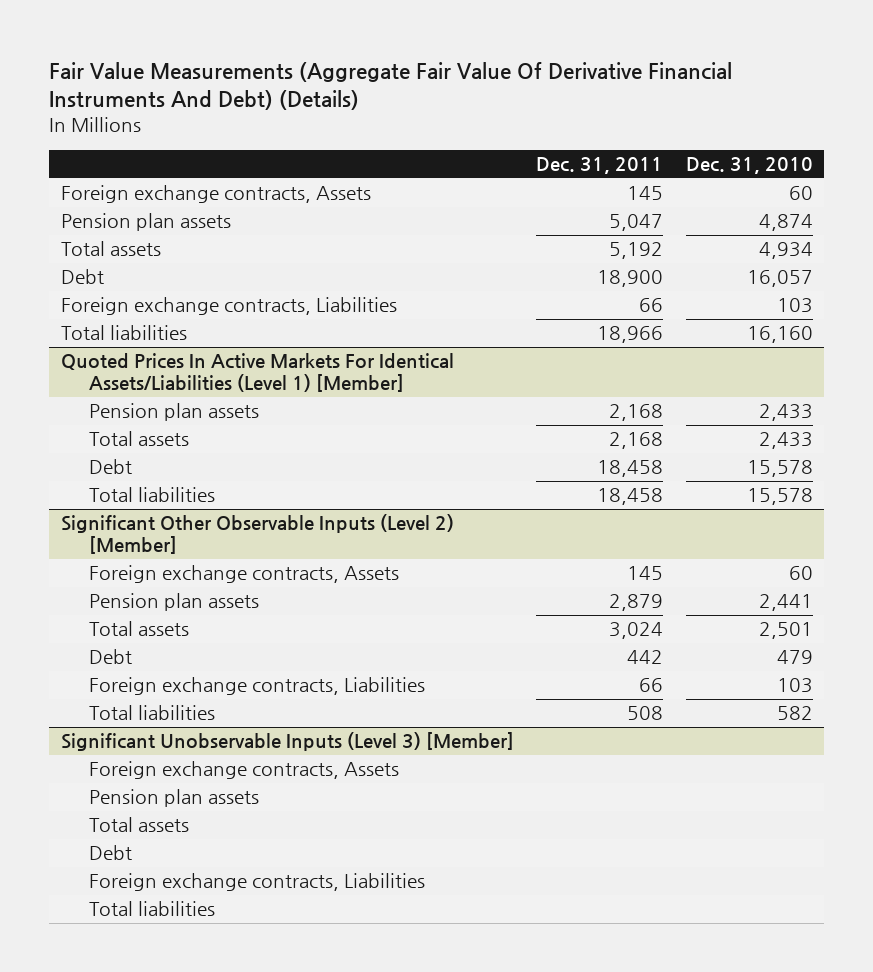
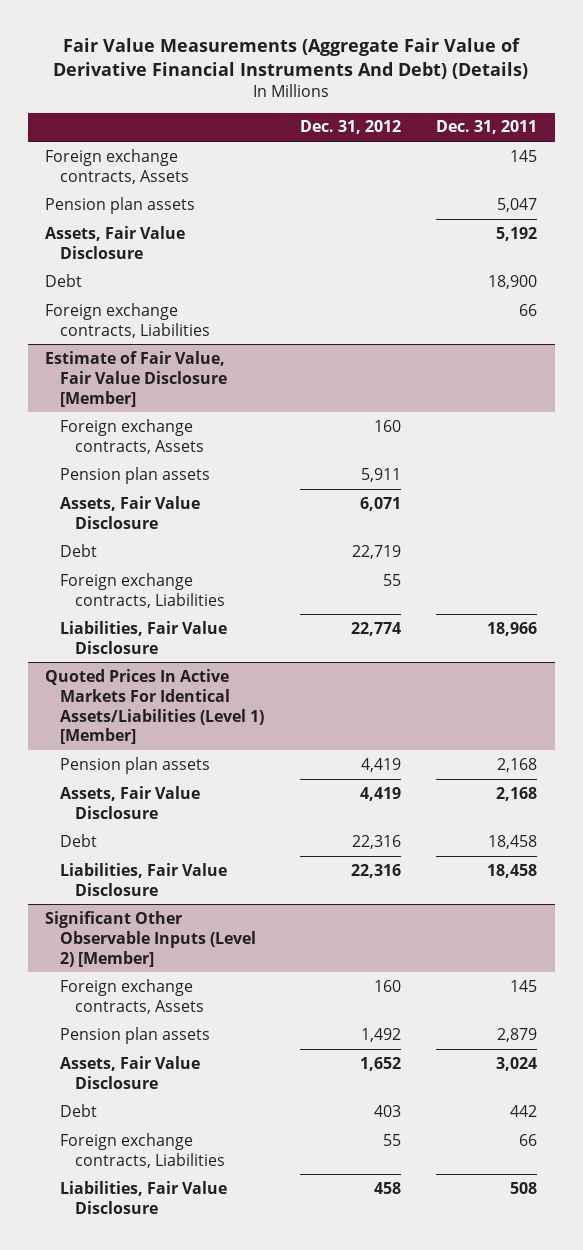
[49,61,733,111] Fair Value Measurements (Aggregate Fair Value Of Derivative Financial Instruments And Debt) (Details) -> [53,37,529,79] Fair Value Measurements (Aggregate Fair Value of Derivative Financial Instruments And Debt) (Details)
[685,157,813,175] Dec. 31, 2010 -> none
none -> [299,120,401,135] Dec. 31, 2012
[60,241,161,257] Total assets -> [45,225,186,259] Assets, Fair Value Disclosure
none -> [45,350,228,407] Estimate of Fair Value, Fair Value Disclosure [Member]
none -> [60,418,205,454] Foreign exchange contracts, Assets
none -> [60,466,211,484] Pension plan assets
none -> [60,495,201,529] Assets, Fair Value Disclosure
none -> [60,543,98,557] Debt
none -> [60,572,226,608] Foreign exchange contracts, Liabilities
[60,325,187,341] Total liabilities -> [60,620,228,654] Liabilities, Fair Value Disclosure
[88,431,189,447] Total assets -> [60,785,201,819] Assets, Fair Value Disclosure
[88,487,215,503] Total liabilities -> [60,862,228,896] Liabilities, Fair Value Disclosure
[88,621,189,637] Total assets -> [60,1055,201,1089] Assets, Fair Value Disclosure
[88,705,215,721] Total liabilities -> none
[60,732,514,752] Significant Unobservable Inputs (Level 3) [Member] -> none
[88,761,399,780] Foreign exchange contracts, Assets -> none
[88,789,259,808] Pension plan assets -> none
[88,817,189,833] Total assets -> none
[88,845,132,861] Debt -> none
[88,873,425,892] Foreign exchange contracts, Liabilities -> none
[88,901,215,917] Total liabilities -> none
none -> [60,1180,228,1214] Liabilities, Fair Value Disclosure

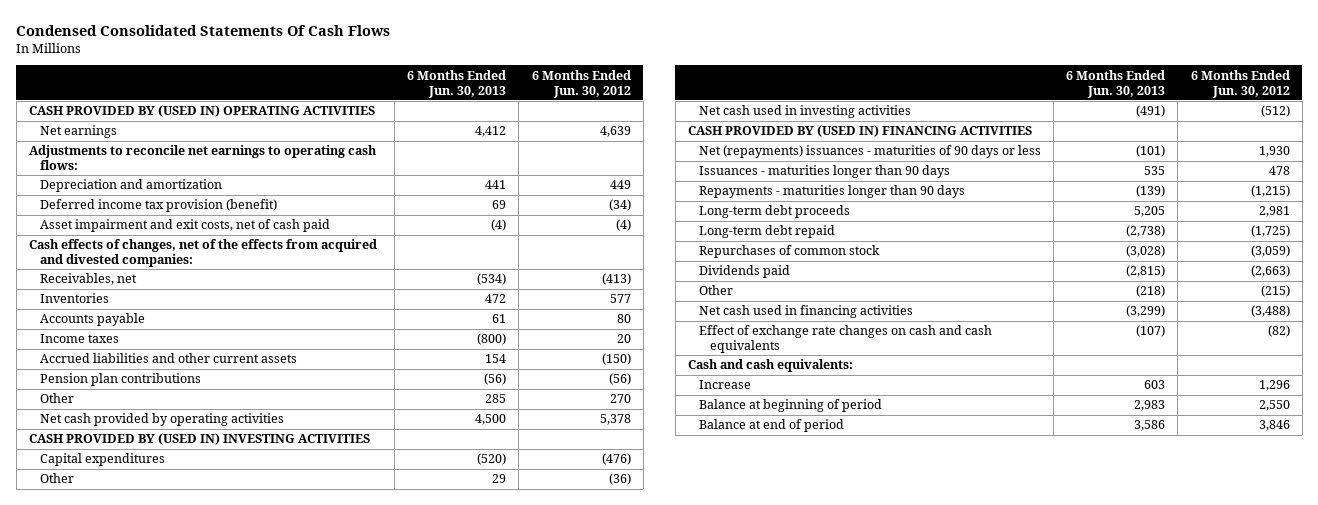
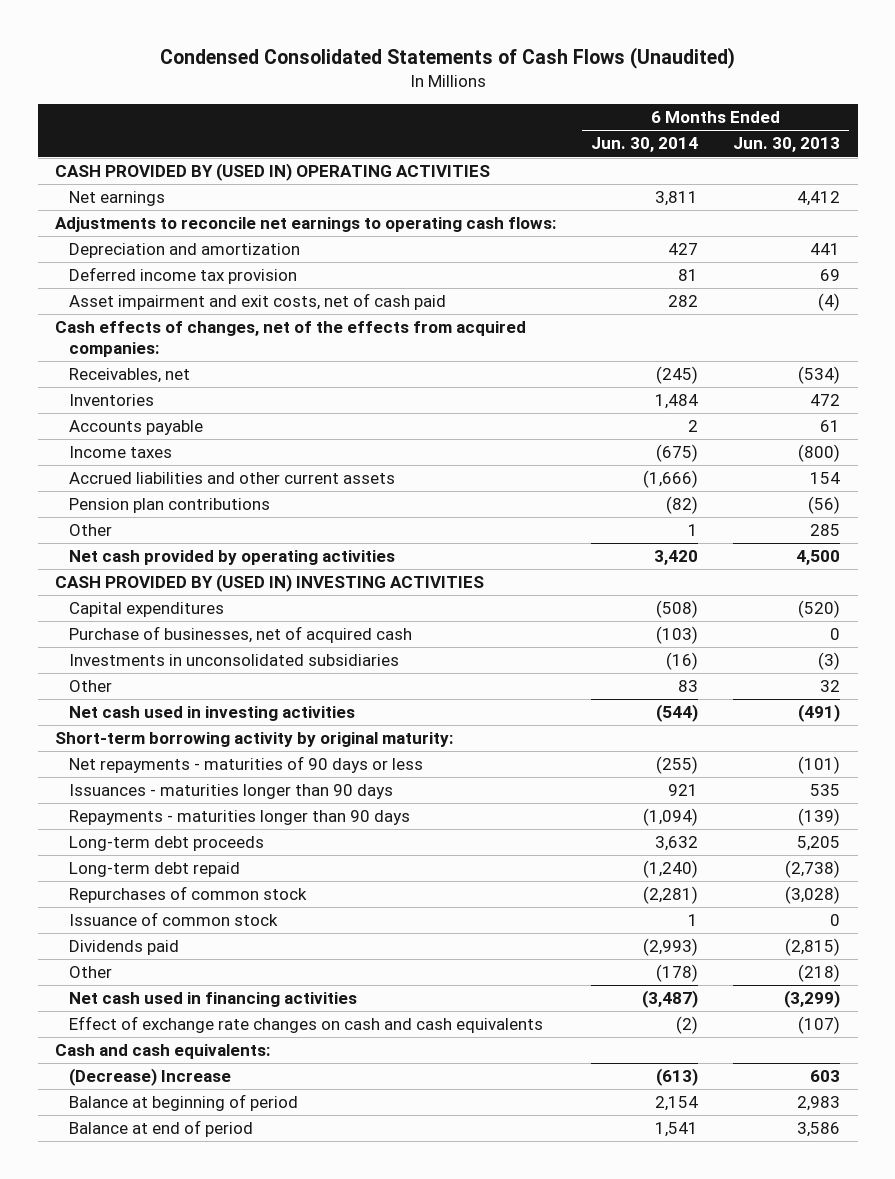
[16,24,391,36] Condensed Consolidated Statements Of Cash Flows -> [159,46,735,69] Condensed Consolidated Statements of Cash Flows (Unaudited)
[531,69,631,98] 6 Months Ended Jun. 30, 2012 -> none
none -> [591,137,699,153] Jun. 30, 2014
[39,199,277,213] Deferred income tax provision (benefit) -> [68,267,297,285] Deferred income tax provision
[28,239,377,268] Cash effects of changes, net of the effects from acquired and divested companies: -> [55,321,527,357] Cash effects of changes, net of the effects from acquired companies:
none -> [68,626,412,644] Purchase of businesses, net of acquired cash
none -> [68,654,399,667] Investments in unconsolidated subsidiaries
[492,474,507,484] 29 -> [820,680,841,693] 32
[687,125,1032,138] CASH PROVIDED BY (USED IN) FINANCING ACTIVITIES -> none
none -> [55,732,454,748] Short-term borrowing activity by original maturity:
[698,145,1041,159] Net (repayments) issuances - maturities of 90 days or less -> [68,756,423,774] Net repayments - maturities of 90 days or less
none -> [68,912,278,927] Issuance of common stock
[698,380,751,390] Increase -> [68,1068,231,1087] (Decrease) Increase

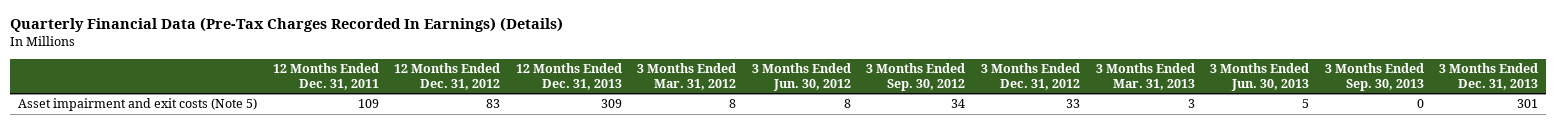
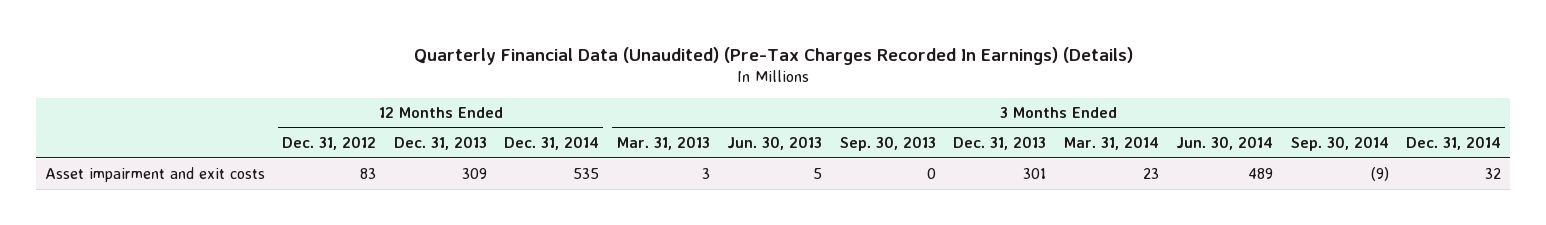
[10,17,564,33] Quarterly Financial Data (Pre-Tax Charges Recorded In Earnings) (Details) -> [413,46,1133,65] Quarterly Financial Data (Unaudited) (Pre-Tax Charges Recorded In Earnings) (Details)
[272,62,379,91] 12 Months Ended Dec. 31, 2011 -> none
[637,62,737,91] 3 Months Ended Mar. 31, 2012 -> none
[751,62,851,92] 3 Months Ended Jun. 30, 2012 -> none
[866,62,966,92] 3 Months Ended Sep. 30, 2012 -> none
[981,62,1081,91] 3 Months Ended Dec. 31, 2012 -> none
none -> [504,136,600,151] Dec. 31, 2014
none -> [1063,136,1159,151] Mar. 31, 2014
none -> [1176,136,1274,151] Jun. 30, 2014
none -> [1290,136,1389,152] Sep. 30, 2014
none -> [1406,136,1502,151] Dec. 31, 2014
[17,98,257,112] Asset impairment and exit costs (Note 5) -> [44,167,265,183] Asset impairment and exit costs

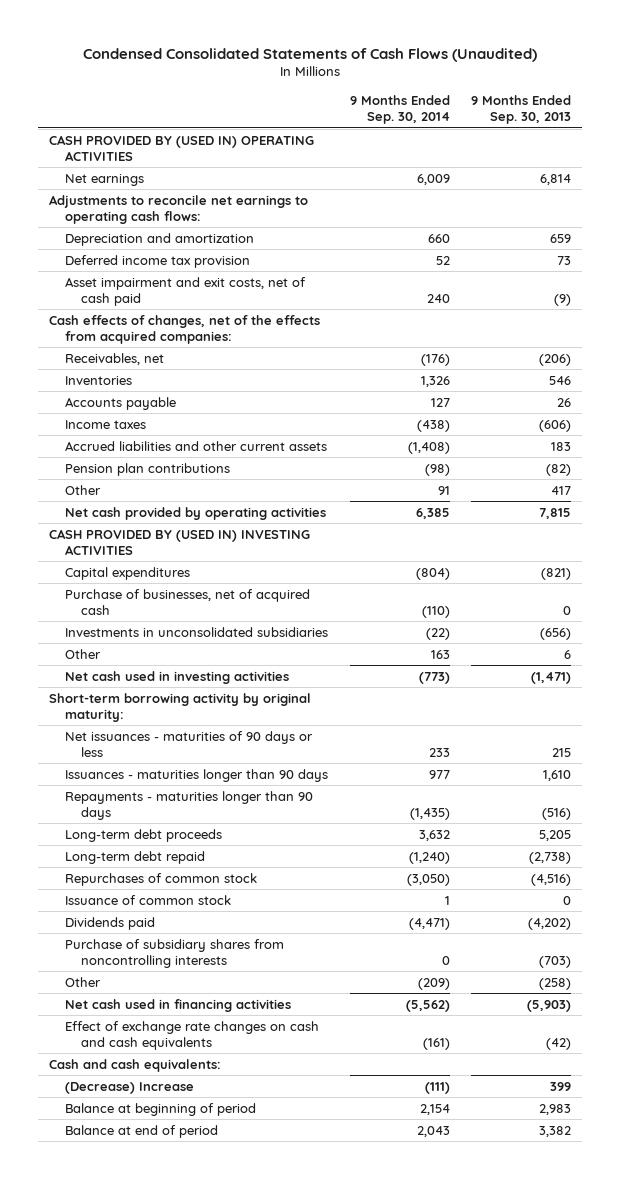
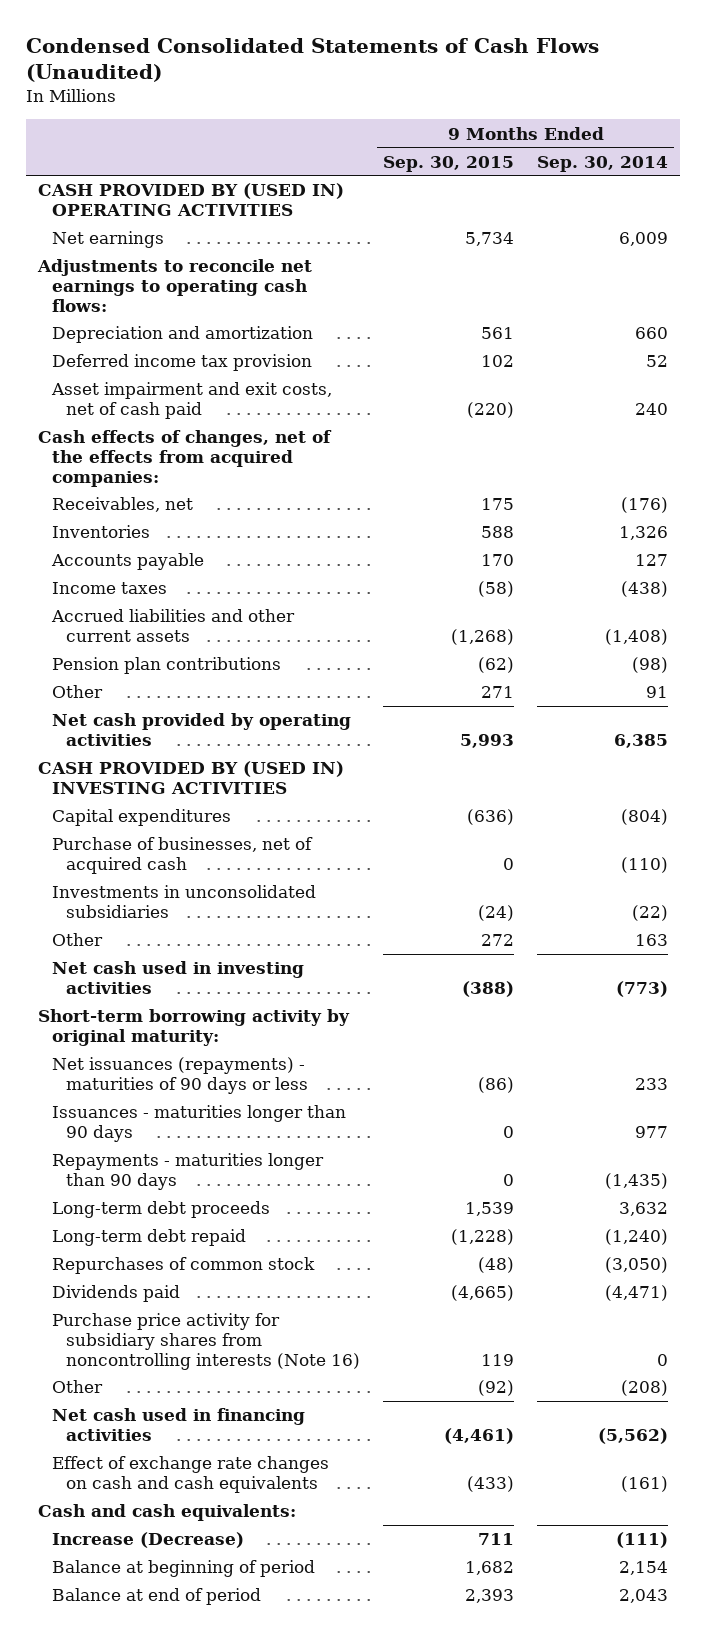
[471,95,572,125] 9 Months Ended Sep. 30, 2013 -> none
none -> [382,155,514,172] Sep. 30, 2015
[65,730,314,757] Net issuances - maturities of 90 days or less -> [51,1057,308,1094] Net issuances (repayments) - maturities of 90 days or less
[65,894,232,905] Issuance of common stock -> none
[65,938,285,968] Purchase of subsidiary shares from noncontrolling interests -> [51,1313,360,1370] Purchase price activity for subsidiary shares from noncontrolling interests (Note 16)
[417,977,450,990] (209) -> [621,1380,669,1397] (208)
[65,1081,195,1094] (Decrease) Increase -> [51,1532,244,1549] Increase (Decrease)

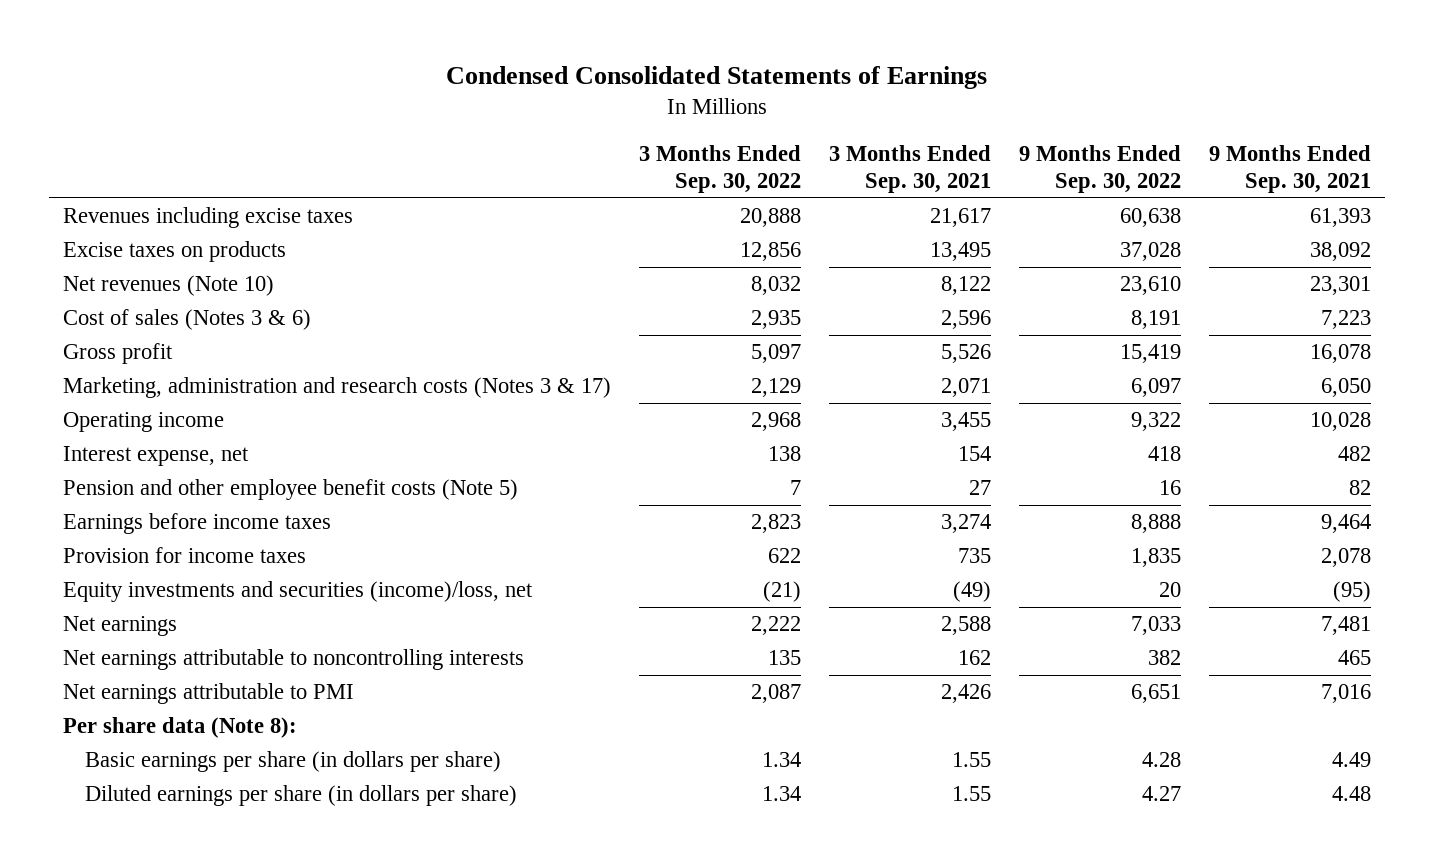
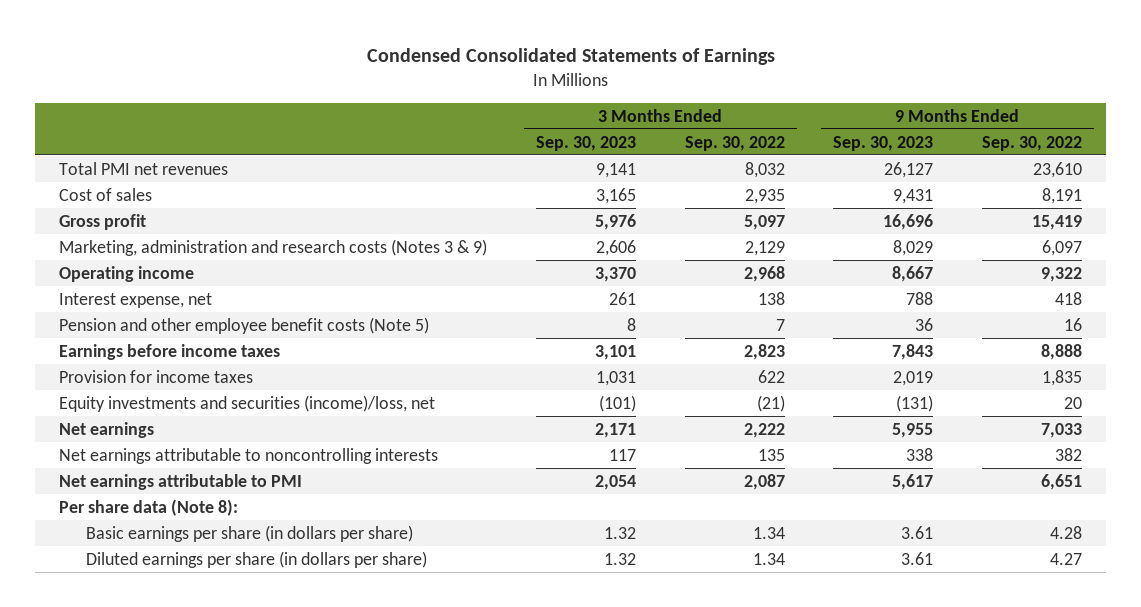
[829,144,992,194] 3 Months Ended Sep. 30, 2021 -> none
[1209,144,1372,194] 9 Months Ended Sep. 30, 2021 -> none
none -> [535,135,636,151] Sep. 30, 2023
none -> [833,135,934,151] Sep. 30, 2023
[63,207,354,229] Revenues including excise taxes -> none
[63,241,287,263] Excise taxes on products -> none
[63,275,275,297] Net revenues (Note 10) -> [59,161,229,175] Total PMI net revenues
[63,309,312,331] Cost of sales (Notes 3 & 6) -> [59,187,153,201] Cost of sales
[63,377,612,399] Marketing, administration and research costs (Notes 3 & 17) -> [59,238,488,256] Marketing, administration and research costs (Notes 3 & 9)

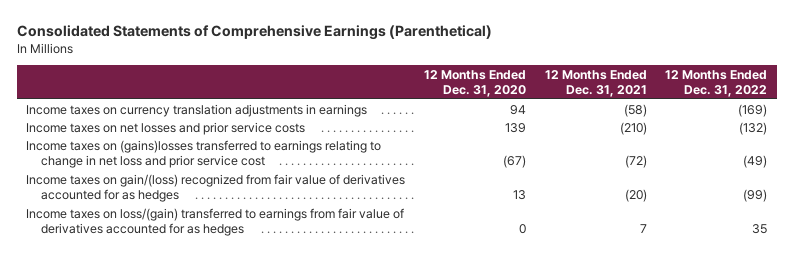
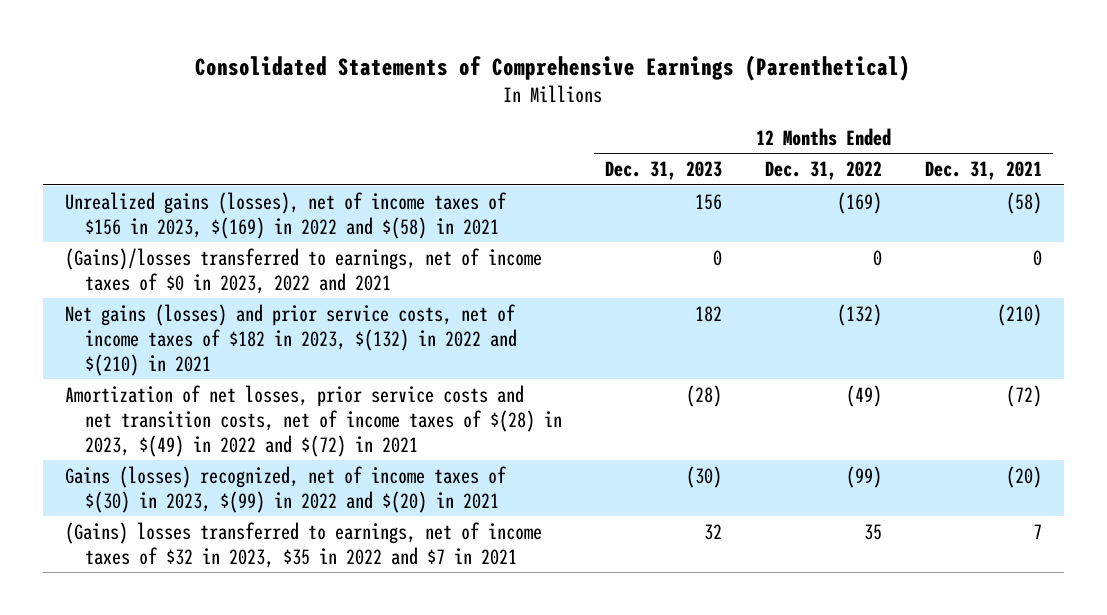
[423,69,526,97] 12 Months Ended Dec. 31, 2020 -> none
none -> [604,161,722,181] Dec. 31, 2023
[26,103,368,117] Income taxes on currency translation adjustments in earnings -> [64,191,507,239] Unrealized gains (losses), net of income taxes of $156 in 2023, $(169) in 2022 and $(58) in 2021
none -> [64,247,542,294] (Gains)/losses transferred to earnings, net of income taxes of $0 in 2023, 2022 and 2021
[26,121,306,135] Income taxes on net losses and prior service costs -> [64,303,517,376] Net gains (losses) and prior service costs, net of income taxes of $182 in 2023, $(132) in 2022 and $(210) in 2021
[26,139,382,168] Income taxes on (gains)losses transferred to earnings relating to change in net loss and prior service cost -> [64,384,562,457] Amortization of net losses, prior service costs and net transition costs, net of income taxes of $(28) in 2023, $(49) in 2022 and $(72) in 2021
[26,173,406,202] Income taxes on gain/(loss) recognized from fair value of derivatives accounted for as hedges -> [64,465,507,513] Gains (losses) recognized, net of income taxes of $(30) in 2023, $(99) in 2022 and $(20) in 2021
[26,207,405,236] Income taxes on loss/(gain) transferred to earnings from fair value of derivatives accounted for as hedges -> [64,521,542,568] (Gains) losses transferred to earnings, net of income taxes of $32 in 2023, $35 in 2022 and $7 in 2021

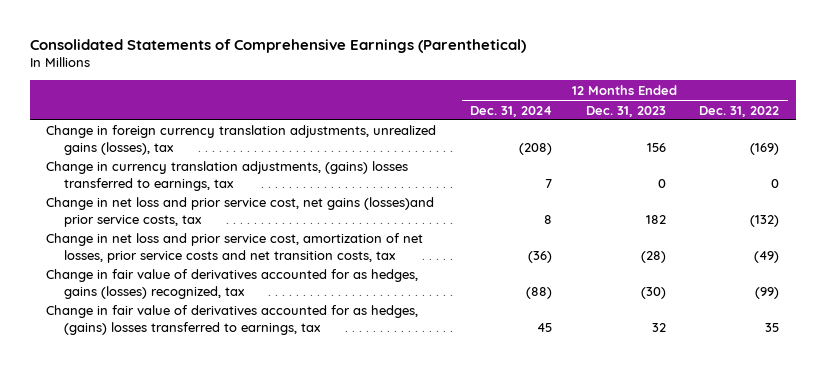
[925,161,1043,181] Dec. 31, 2021 -> none
none -> [470,105,553,117] Dec. 31, 2024
[64,191,507,239] Unrealized gains (losses), net of income taxes of $156 in 2023, $(169) in 2022 and $(58) in 2021 -> [46,125,437,155] Change in foreign currency translation adjustments, unrealized gains (losses), tax
[64,247,542,294] (Gains)/losses transferred to earnings, net of income taxes of $0 in 2023, 2022 and 2021 -> [46,161,409,191] Change in currency translation adjustments, (gains) losses transferred to earnings, tax
[64,303,517,376] Net gains (losses) and prior service costs, net of income taxes of $182 in 2023, $(132) in 2022 and $(210) in 2021 -> [46,197,435,227] Change in net loss and prior service cost, net gains (losses)and prior service costs, tax
[64,384,562,457] Amortization of net losses, prior service costs and net transition costs, net of income taxes of $(28) in 2023, $(49) in 2022 and $(72) in 2021 -> [46,233,424,263] Change in net loss and prior service cost, amortization of net losses, prior service costs and net transition costs, tax
[64,465,507,513] Gains (losses) recognized, net of income taxes of $(30) in 2023, $(99) in 2022 and $(20) in 2021 -> [46,269,419,299] Change in fair value of derivatives accounted for as hedges, gains (losses) recognized, tax
[64,521,542,568] (Gains) losses transferred to earnings, net of income taxes of $32 in 2023, $35 in 2022 and $7 in 2021 -> [46,305,419,335] Change in fair value of derivatives accounted for as hedges, (gains) losses transferred to earnings, tax

